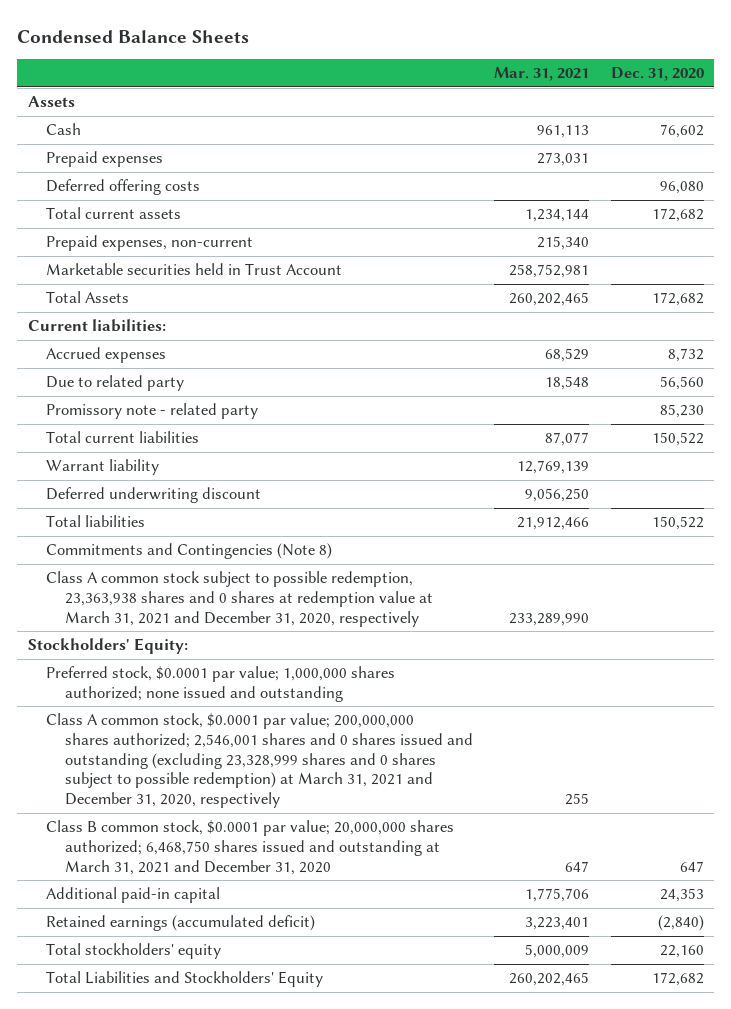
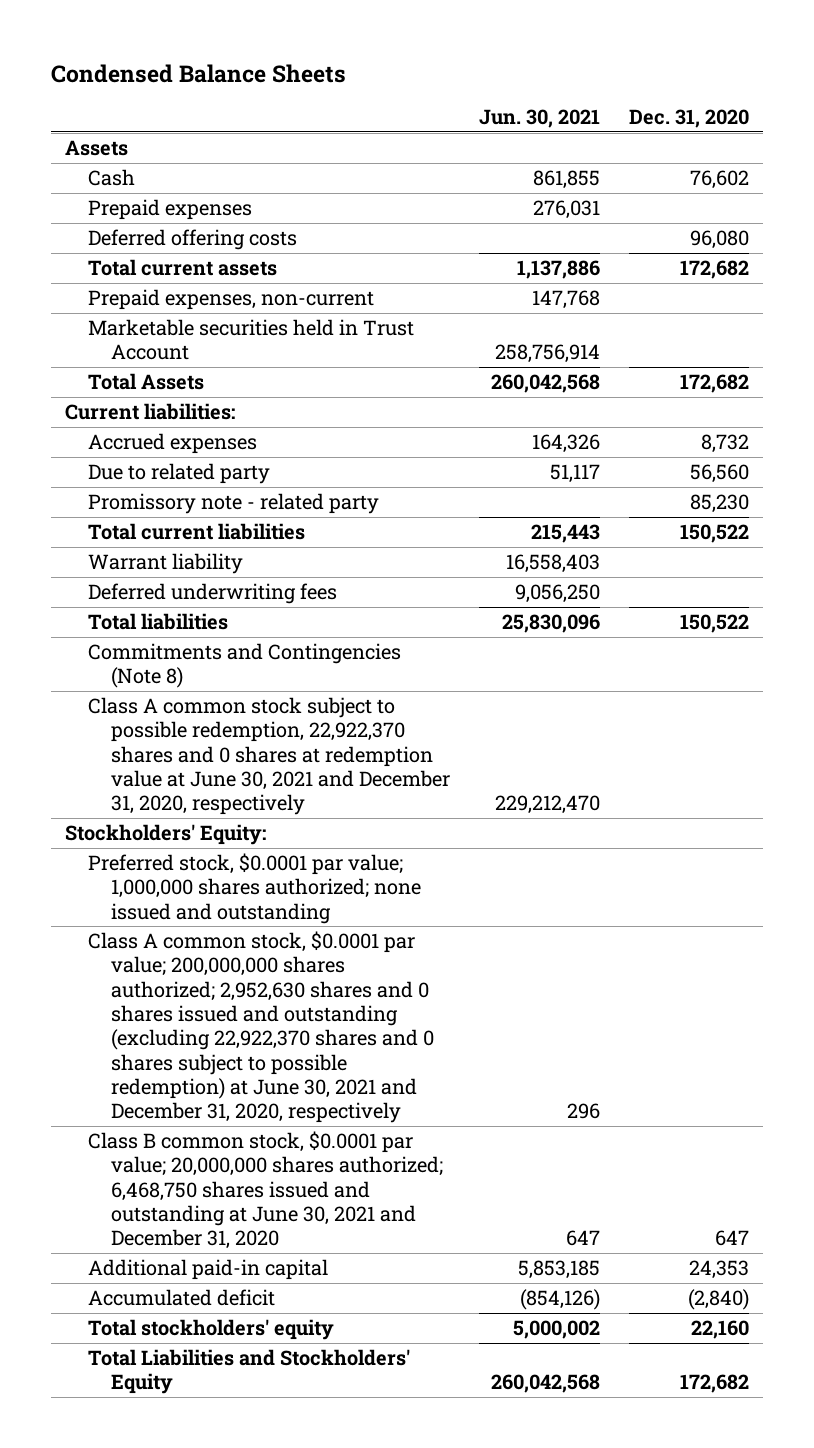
[494,66,590,81] Mar. 31, 2021 -> none
none -> [478,109,600,129] Jun. 30, 2021
[46,487,262,504] Deferred underwriting discount -> [88,583,338,605] Deferred underwriting fees
[46,571,434,627] Class A common stock subject to possible redemption, 23,363,938 shares and 0 shares at redemption value at March 31, 2021 and December 31, 2020, respectively -> [88,697,451,816] Class A common stock subject to possible redemption, 22,922,370 shares and 0 shares at redemption value at June 30, 2021 and December 31, 2020, respectively
[46,713,474,809] Class A common stock, $0.0001 par value; 200,000,000 shares authorized; 2,546,001 shares and 0 shares issued and outstanding (excluding 23,328,999 shares and 0 shares subject to possible redemption) at March 31, 2021 and December 31, 2020, respectively -> [88,931,435,1124] Class A common stock, $0.0001 par value; 200,000,000 shares authorized; 2,952,630 shares and 0 shares issued and outstanding (excluding 22,922,370 shares and 0 shares subject to possible redemption) at June 30, 2021 and December 31, 2020, respectively
[46,820,455,875] Class B common stock, $0.0001 par value; 20,000,000 shares authorized; 6,468,750 shares issued and outstanding at March 31, 2021 and December 31, 2020 -> [88,1131,444,1250] Class B common stock, $0.0001 par value; 20,000,000 shares authorized; 6,468,750 shares issued and outstanding at June 30, 2021 and December 31, 2020
[46,915,316,932] Retained earnings (accumulated deficit) -> [88,1289,276,1307] Accumulated deficit

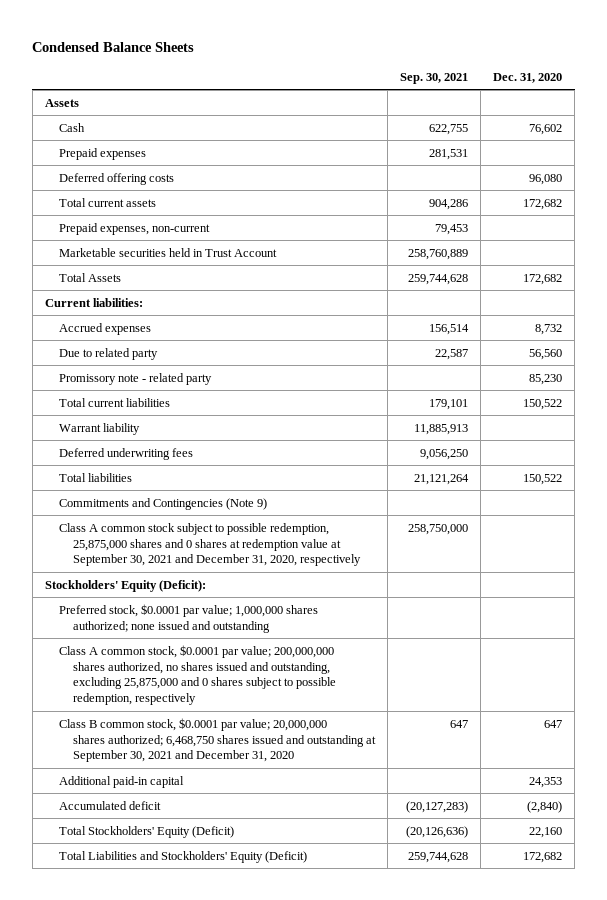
[478,109,600,129] Jun. 30, 2021 -> none
none -> [399,72,468,84] Sep. 30, 2021
[88,643,402,689] Commitments and Contingencies (Note 8) -> [58,497,267,510] Commitments and Contingencies (Note 9)
[88,697,451,816] Class A common stock subject to possible redemption, 22,922,370 shares and 0 shares at redemption value at June 30, 2021 and December 31, 2020, respectively -> [58,522,361,567] Class A common stock subject to possible redemption, 25,875,000 shares and 0 shares at redemption value at September 30, 2021 and December 31, 2020, respectively
[65,824,267,846] Stockholders' Equity: -> [45,579,207,592] Stockholders' Equity (Deficit):
[88,931,435,1124] Class A common stock, $0.0001 par value; 200,000,000 shares authorized; 2,952,630 shares and 0 shares issued and outstanding (excluding 22,922,370 shares and 0 shares subject to possible redemption) at June 30, 2021 and December 31, 2020, respectively -> [58,644,336,706] Class A common stock, $0.0001 par value; 200,000,000 shares authorized, no shares issued and outstanding, excluding 25,875,000 and 0 shares subject to possible redemption, respectively
[88,1131,444,1250] Class B common stock, $0.0001 par value; 20,000,000 shares authorized; 6,468,750 shares issued and outstanding at June 30, 2021 and December 31, 2020 -> [58,717,376,763] Class B common stock, $0.0001 par value; 20,000,000 shares authorized; 6,468,750 shares issued and outstanding at September 30, 2021 and December 31, 2020
[88,1319,335,1341] Total stockholders' equity -> [58,825,234,838] Total Stockholders' Equity (Deficit)
[88,1349,411,1395] Total Liabilities and Stockholders' Equity -> [58,850,307,863] Total Liabilities and Stockholders' Equity (Deficit)

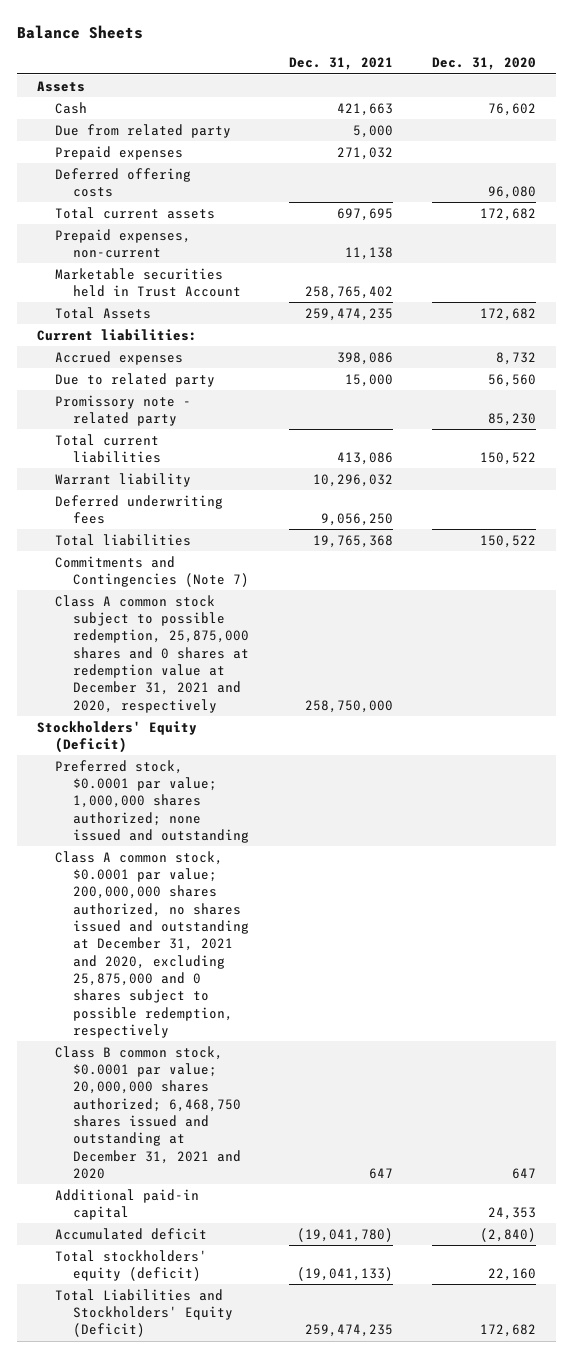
[32,41,195,52] Condensed Balance Sheets -> [17,25,144,40] Balance Sheets
[399,72,468,84] Sep. 30, 2021 -> none
none -> [288,57,393,71] Dec. 31, 2021
none -> [55,123,232,138] Due from related party
[58,497,267,510] Commitments and Contingencies (Note 9) -> [55,555,250,588] Commitments and Contingencies (Note 7)
[58,522,361,567] Class A common stock subject to possible redemption, 25,875,000 shares and 0 shares at redemption value at September 30, 2021 and December 31, 2020, respectively -> [55,594,250,713] Class A common stock subject to possible redemption, 25,875,000 shares and 0 shares at redemption value at December 31, 2021 and 2020, respectively
[45,579,207,592] Stockholders' Equity (Deficit): -> [36,720,197,754] Stockholders' Equity (Deficit)
[58,644,336,706] Class A common stock, $0.0001 par value; 200,000,000 shares authorized, no shares issued and outstanding, excluding 25,875,000 and 0 shares subject to possible redemption, respectively -> [55,850,250,1038] Class A common stock, $0.0001 par value; 200,000,000 shares authorized, no shares issued and outstanding at December 31, 2021 and 2020, excluding 25,875,000 and 0 shares subject to possible redemption, respectively
[58,717,376,763] Class B common stock, $0.0001 par value; 20,000,000 shares authorized; 6,468,750 shares issued and outstanding at September 30, 2021 and December 31, 2020 -> [55,1045,242,1180] Class B common stock, $0.0001 par value; 20,000,000 shares authorized; 6,468,750 shares issued and outstanding at December 31, 2021 and 2020
[58,825,234,838] Total Stockholders' Equity (Deficit) -> [55,1249,208,1282] Total stockholders' equity (deficit)

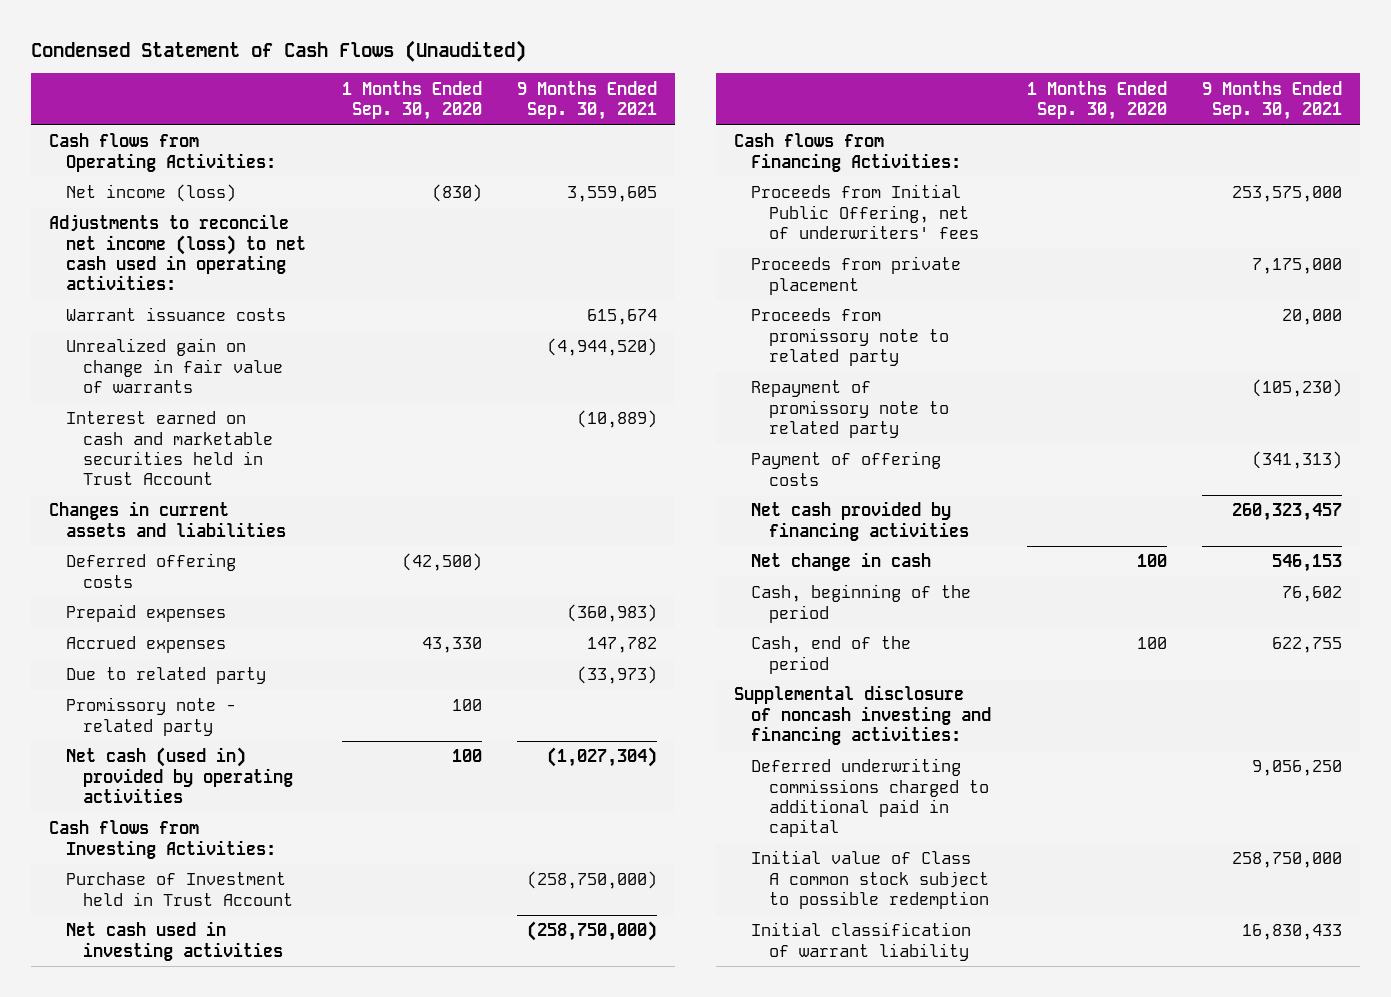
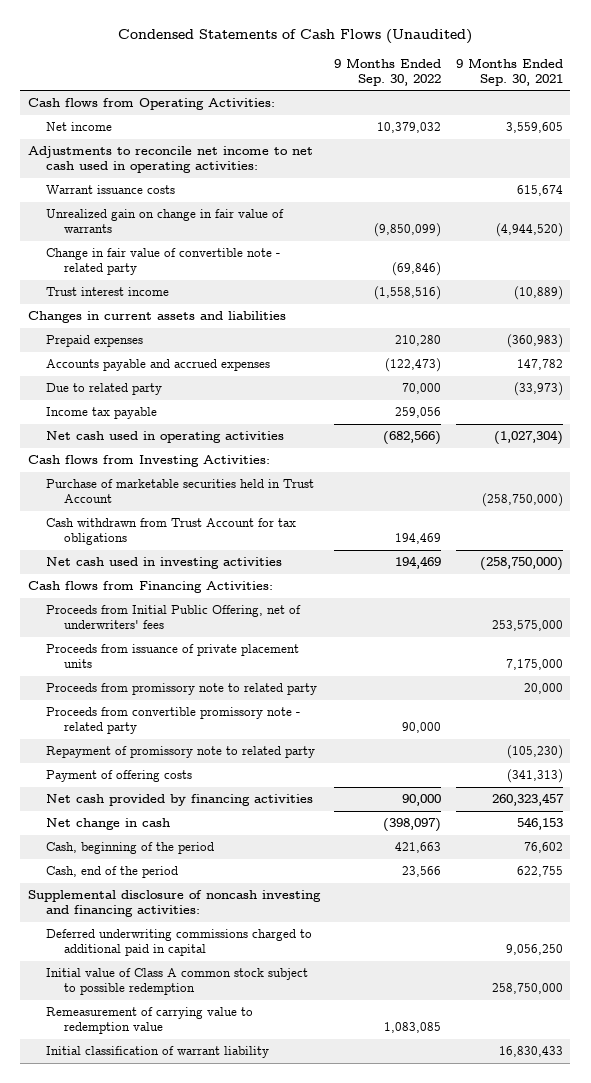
[31,39,527,62] Condensed Statement of Cash Flows (Unaudited) -> [118,29,473,45] Condensed Statements of Cash Flows (Unaudited)
[341,80,482,121] 1 Months Ended Sep. 30, 2020 -> none
none -> [334,57,442,86] 9 Months Ended Sep. 30, 2022
[66,184,237,203] Net income (loss) -> [46,122,113,132] Net income
[48,214,307,291] Adjustments to reconcile net income (loss) to net cash used in operating activities: -> [27,146,313,173] Adjustments to reconcile net income to net cash used in operating activities:
none -> [46,248,281,275] Change in fair value of convertible note - related party
[66,411,274,486] Interest earned on cash and marketable securities held in Trust Account -> [46,287,170,297] Trust interest income
[66,553,237,588] Deferred offering costs -> none
[66,636,227,654] Accrued expenses -> [46,359,271,372] Accounts payable and accrued expenses
[66,697,237,736] Promissory note - related party -> none
none -> [46,407,158,420] Income tax payable
[66,747,294,803] Net cash (used in) provided by operating activities -> [46,431,285,444] Net cash used in operating activities
[66,872,294,906] Purchase of Investment held in Trust Account -> [46,479,315,503] Purchase of marketable securities held in Trust Account
none -> [46,518,297,545] Cash withdrawn from Trust Account for tax obligations
[751,256,962,295] Proceeds from private placement -> [46,644,300,668] Proceeds from issuance of private placement units
none -> [46,707,301,734] Proceeds from convertible promissory note - related party
none -> [46,1007,254,1034] Remeasurement of carrying value to redemption value

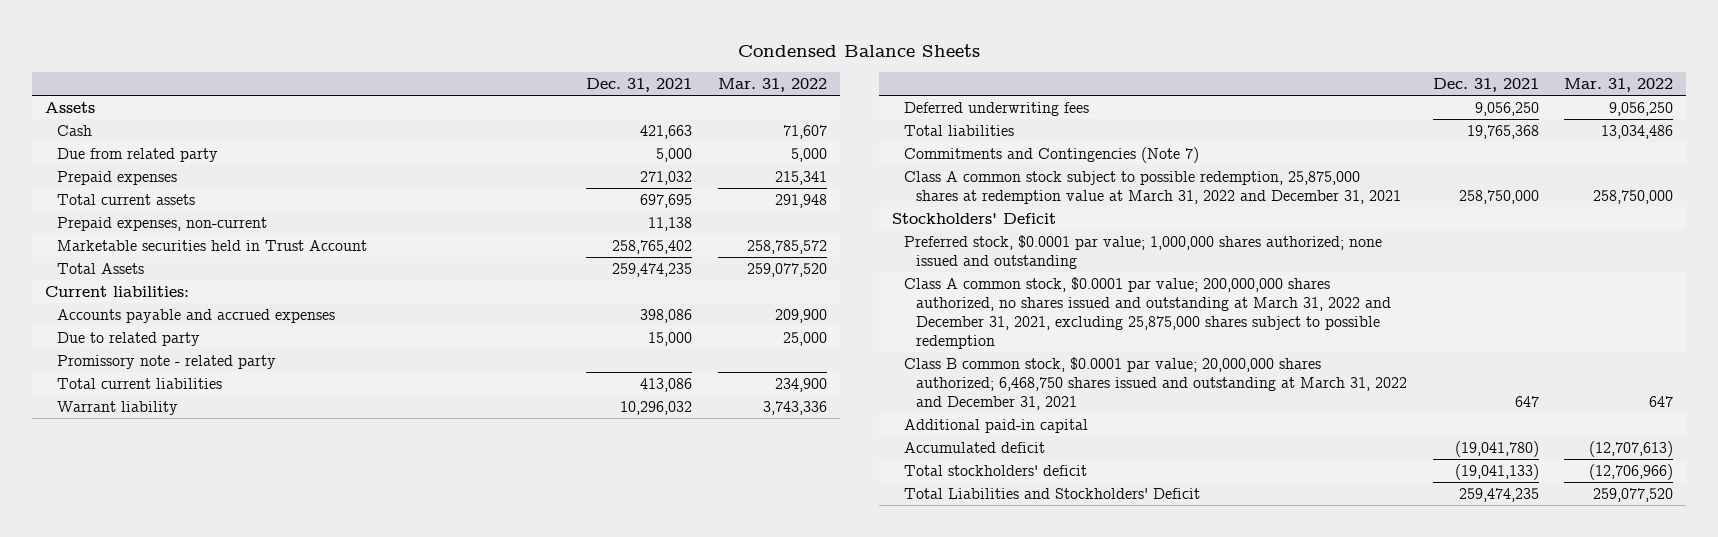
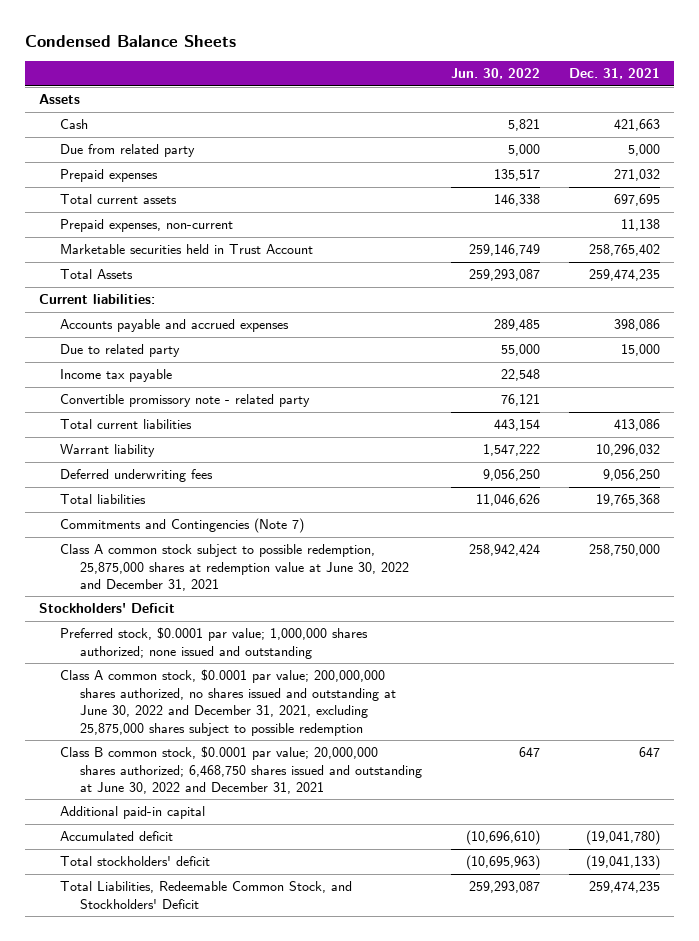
[717,78,827,93] Mar. 31, 2022 -> none
none -> [450,68,540,80] Jun. 30, 2022
none -> [59,369,172,383] Income tax payable
[57,355,277,370] Promissory note - related party -> [59,394,310,408] Convertible promissory note - related party
[903,171,1401,205] Class A common stock subject to possible redemption, 25,875,000 shares at redemption value at March 31, 2022 and December 31, 2021 -> [59,544,409,592] Class A common stock subject to possible redemption, 25,875,000 shares at redemption value at June 30, 2022 and December 31, 2021
[903,277,1391,350] Class A common stock, $0.0001 par value; 200,000,000 shares authorized, no shares issued and outstanding at March 31, 2022 and December 31, 2021, excluding 25,875,000 shares subject to possible redemption -> [59,669,396,736] Class A common stock, $0.0001 par value; 200,000,000 shares authorized, no shares issued and outstanding at June 30, 2022 and December 31, 2021, excluding 25,875,000 shares subject to possible redemption
[903,357,1407,411] Class B common stock, $0.0001 par value; 20,000,000 shares authorized; 6,468,750 shares issued and outstanding at March 31, 2022 and December 31, 2021 -> [59,746,422,795] Class B common stock, $0.0001 par value; 20,000,000 shares authorized; 6,468,750 shares issued and outstanding at June 30, 2022 and December 31, 2021
[903,488,1200,500] Total Liabilities and Stockholders' Deficit -> [59,881,352,909] Total Liabilities, Redeemable Common Stock, and Stockholders' Deficit

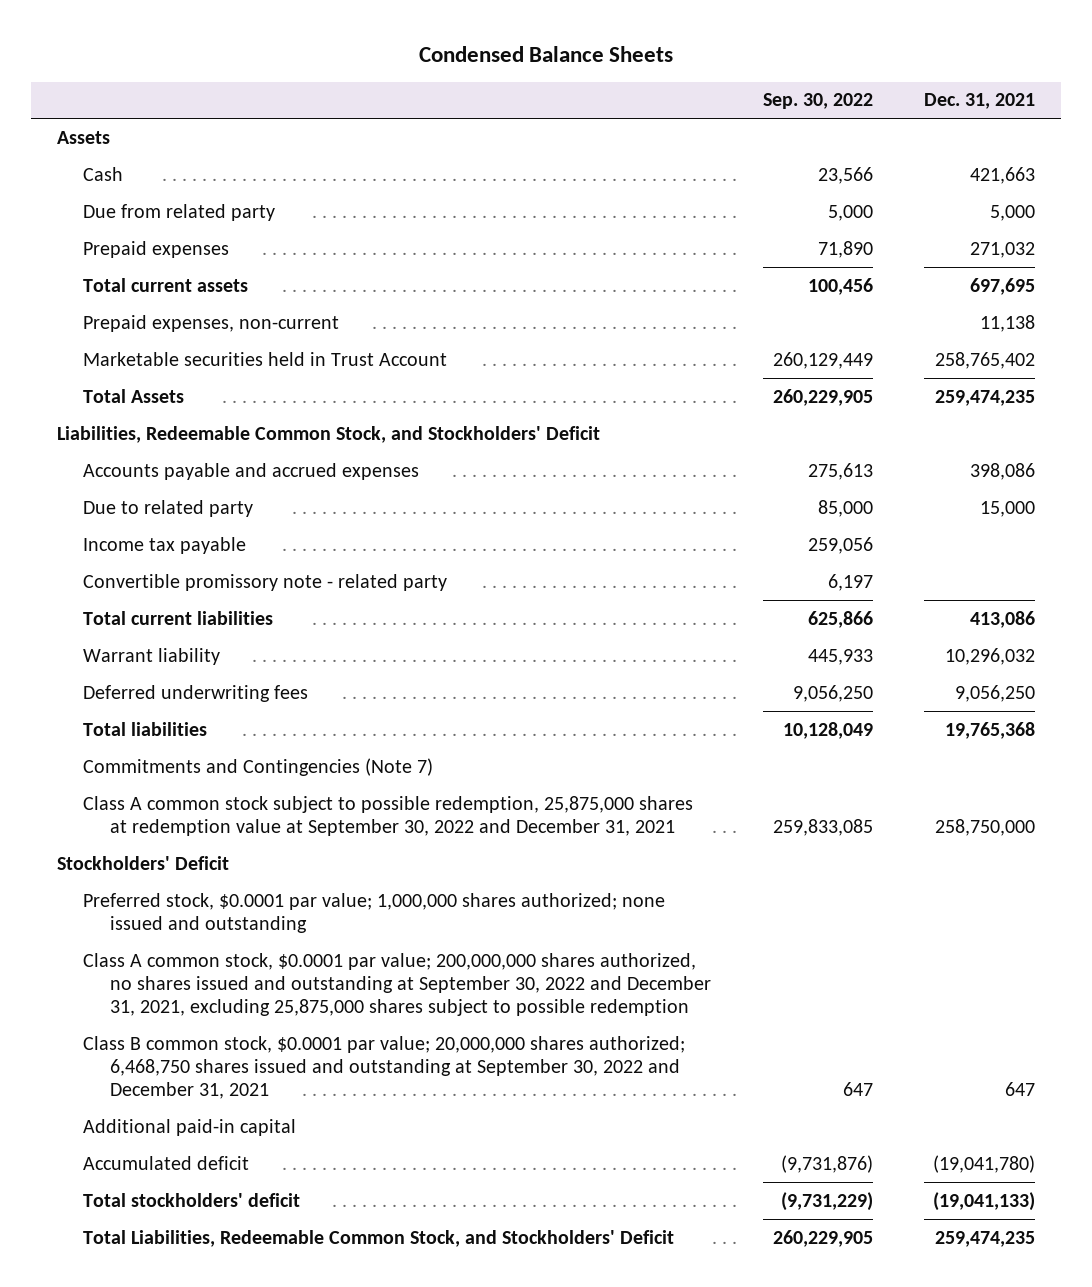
[450,68,540,80] Jun. 30, 2022 -> none
none -> [762,93,873,110] Sep. 30, 2022
[39,294,156,305] Current liabilities: -> none
none -> [56,425,600,443] Liabilities, Redeemable Common Stock, and Stockholders' Deficit
[59,544,409,592] Class A common stock subject to possible redemption, 25,875,000 shares at redemption value at June 30, 2022 and December 31, 2021 -> [83,795,694,836] Class A common stock subject to possible redemption, 25,875,000 shares at redemption value at September 30, 2022 and December 31, 2021
[59,669,396,736] Class A common stock, $0.0001 par value; 200,000,000 shares authorized, no shares issued and outstanding at June 30, 2022 and December 31, 2021, excluding 25,875,000 shares subject to possible redemption -> [83,952,712,1017] Class A common stock, $0.0001 par value; 200,000,000 shares authorized, no shares issued and outstanding at September 30, 2022 and December 31, 2021, excluding 25,875,000 shares subject to possible redemption
[59,746,422,795] Class B common stock, $0.0001 par value; 20,000,000 shares authorized; 6,468,750 shares issued and outstanding at June 30, 2022 and December 31, 2021 -> [83,1035,686,1100] Class B common stock, $0.0001 par value; 20,000,000 shares authorized; 6,468,750 shares issued and outstanding at September 30, 2022 and December 31, 2021

